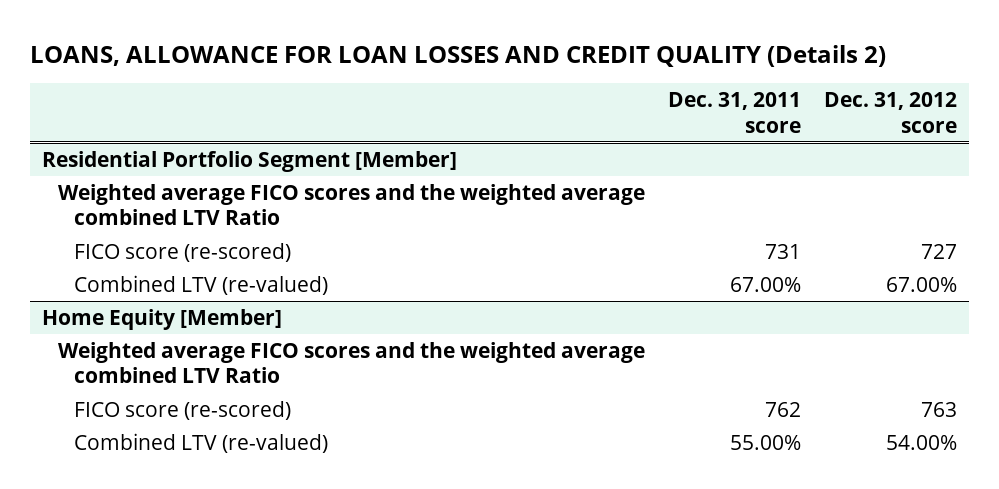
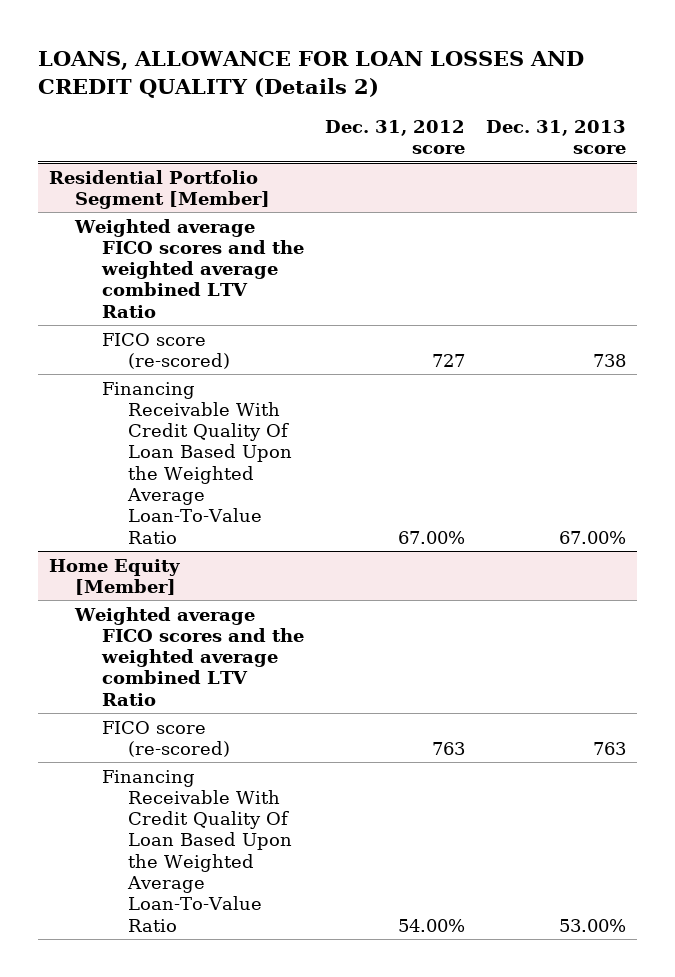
[668,92,802,133] Dec. 31, 2011 score -> none
none -> [486,119,627,155] Dec. 31, 2013 score
[74,274,329,295] Combined LTV (re-valued) -> none
none -> [101,381,293,544] Financing Receivable With Credit Quality Of Loan Based Upon the Weighted Average Loan-To-Value Ratio
[74,432,329,453] Combined LTV (re-valued) -> none
none -> [101,769,293,932] Financing Receivable With Credit Quality Of Loan Based Upon the Weighted Average Loan-To-Value Ratio

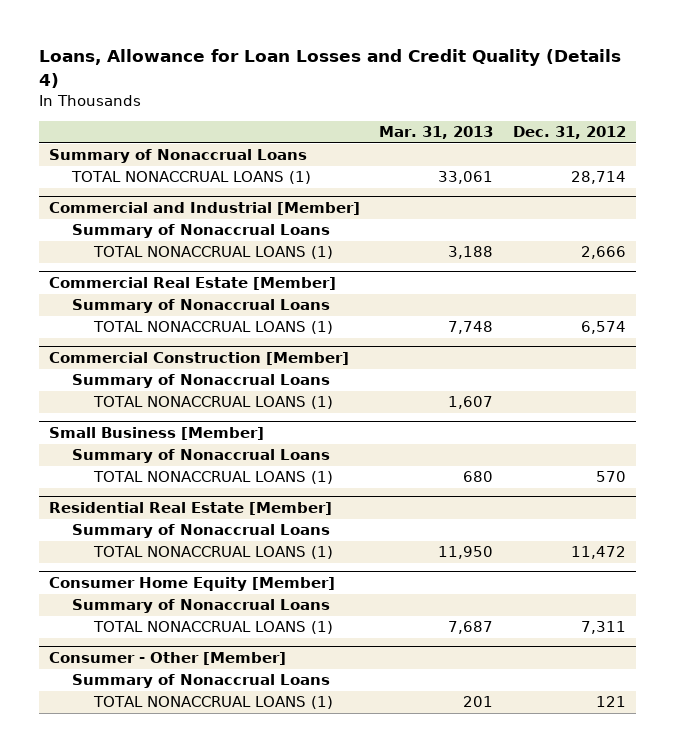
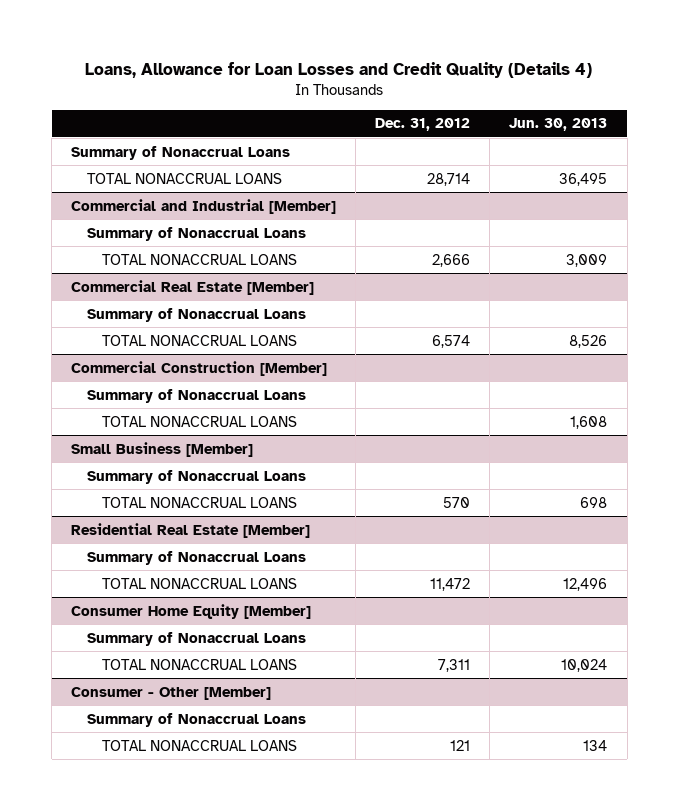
[379,126,494,140] Mar. 31, 2013 -> none
none -> [509,118,608,132] Jun. 30, 2013
[70,171,311,185] TOTAL NONACCRUAL LOANS (1) -> [86,172,282,184] TOTAL NONACCRUAL LOANS
[93,246,334,260] TOTAL NONACCRUAL LOANS (1) -> [102,253,298,265] TOTAL NONACCRUAL LOANS
[93,321,334,335] TOTAL NONACCRUAL LOANS (1) -> [102,334,298,346] TOTAL NONACCRUAL LOANS
[93,396,334,410] TOTAL NONACCRUAL LOANS (1) -> [102,415,298,427] TOTAL NONACCRUAL LOANS
[93,471,334,485] TOTAL NONACCRUAL LOANS (1) -> [102,496,298,508] TOTAL NONACCRUAL LOANS
[93,546,334,560] TOTAL NONACCRUAL LOANS (1) -> [102,577,298,589] TOTAL NONACCRUAL LOANS
[93,621,334,635] TOTAL NONACCRUAL LOANS (1) -> [102,658,298,670] TOTAL NONACCRUAL LOANS
[93,696,334,710] TOTAL NONACCRUAL LOANS (1) -> [102,739,298,751] TOTAL NONACCRUAL LOANS

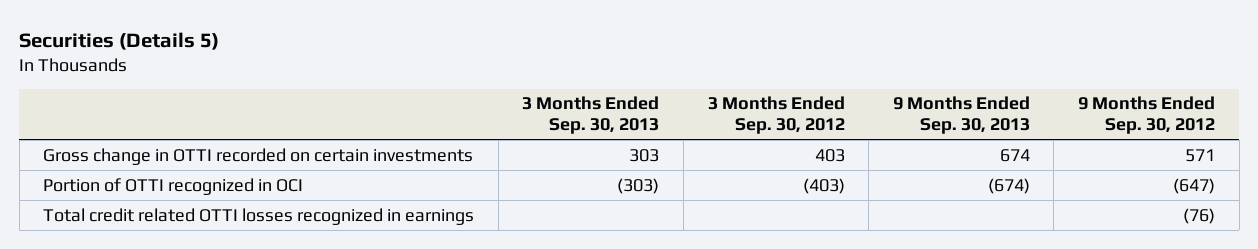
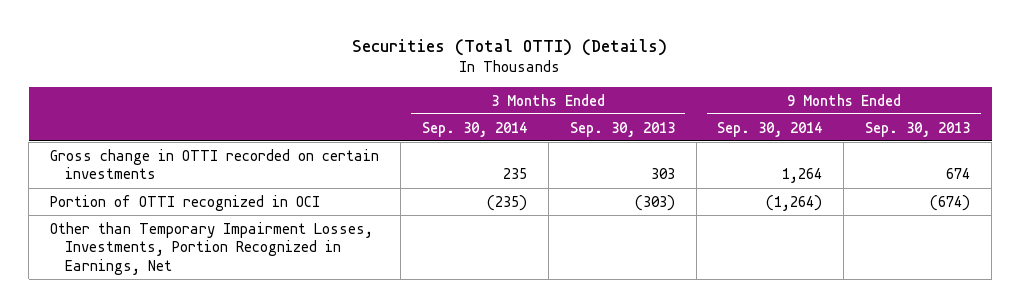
[19,31,220,50] Securities (Details 5) -> [352,38,668,56] Securities (Total OTTI) (Details)
[707,96,845,134] 3 Months Ended Sep. 30, 2012 -> none
[1078,96,1216,134] 9 Months Ended Sep. 30, 2012 -> none
none -> [421,121,527,137] Sep. 30, 2014
none -> [717,121,823,137] Sep. 30, 2014
[43,207,475,225] Total credit related OTTI losses recognized in earnings -> [50,221,374,276] Other than Temporary Impairment Losses, Investments, Portion Recognized in Earnings, Net

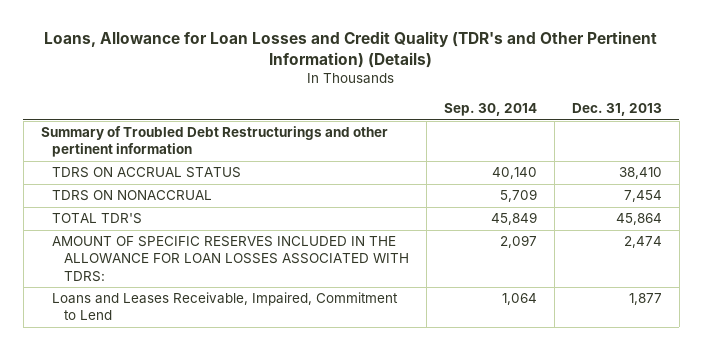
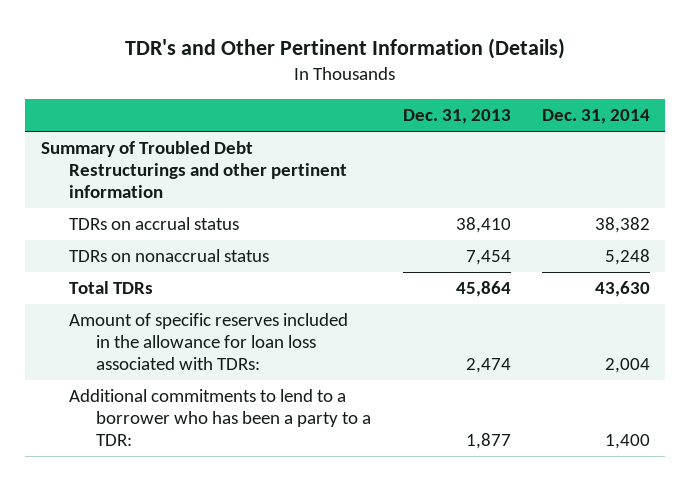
[44,31,658,69] Loans, Allowance for Loan Losses and Credit Quality (TDR's and Other Pertinent Information) (Details) -> [125,37,566,59] TDR's and Other Pertinent Information (Details)
[443,103,537,117] Sep. 30, 2014 -> none
none -> [541,109,650,125] Dec. 31, 2014
[52,167,242,179] TDRS ON ACCRUAL STATUS -> [68,217,239,231] TDRs on accrual status
[52,190,213,202] TDRS ON NONACCRUAL -> [68,249,269,263] TDRs on nonaccrual status
[52,213,143,225] TOTAL TDR'S -> [68,281,153,295] Total TDRs
[52,236,409,282] AMOUNT OF SPECIFIC RESERVES INCLUDED IN THE ALLOWANCE FOR LOAN LOSSES ASSOCIATED WITH TDRS: -> [68,313,348,371] Amount of specific reserves included in the allowance for loan loss associated with TDRs:
[52,292,399,321] Loans and Leases Receivable, Impaired, Commitment to Lend -> [68,389,372,447] Additional commitments to lend to a borrower who has been a party to a TDR:

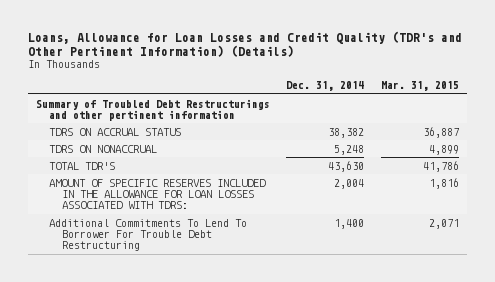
[125,37,566,59] TDR's and Other Pertinent Information (Details) -> [28,31,463,57] Loans, Allowance for Loan Losses and Credit Quality (TDR's and Other Pertinent Information) (Details)
[402,109,511,125] Dec. 31, 2013 -> none
none -> [380,81,459,92] Mar. 31, 2015
[68,217,239,231] TDRs on accrual status -> [49,127,182,136] TDRS ON ACCRUAL STATUS
[68,249,269,263] TDRs on nonaccrual status -> [49,144,158,153] TDRS ON NONACCRUAL
[68,281,153,295] Total TDRs -> [49,161,116,170] TOTAL TDR'S
[68,313,348,371] Amount of specific reserves included in the allowance for loan loss associated with TDRs: -> [49,178,267,210] AMOUNT OF SPECIFIC RESERVES INCLUDED IN THE ALLOWANCE FOR LOAN LOSSES ASSOCIATED WITH TDRS:
[68,389,372,447] Additional commitments to lend to a borrower who has been a party to a TDR: -> [49,218,248,252] Additional Commitments To Lend To Borrower For Trouble Debt Restructuring

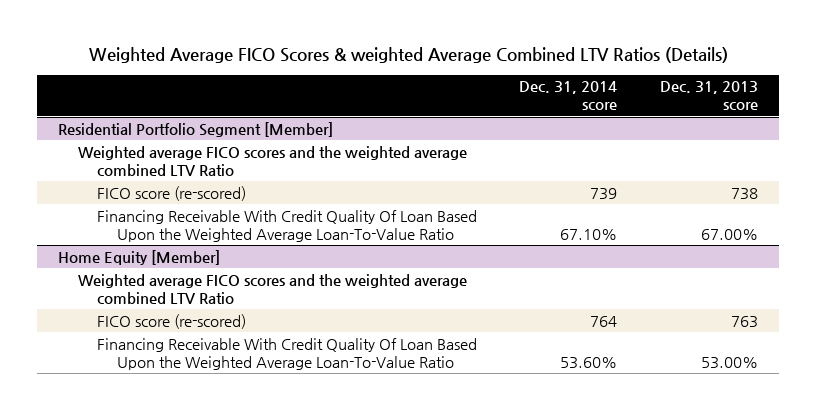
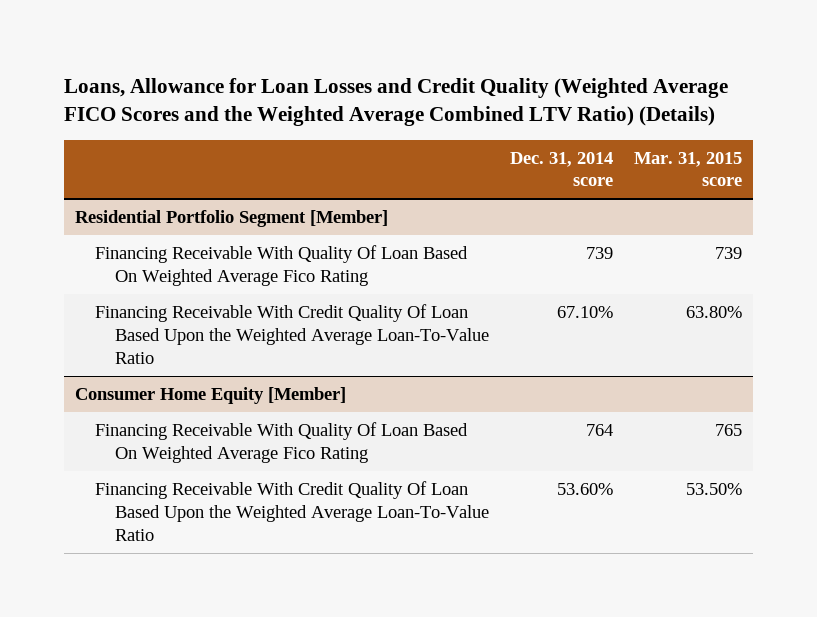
[88,46,728,63] Weighted Average FICO Scores & weighted Average Combined LTV Ratios (Details) -> [64,77,729,127] Loans, Allowance for Loan Losses and Credit Quality (Weighted Average FICO Scores and the Weighted Average Combined LTV Ratio) (Details)
[659,81,758,111] Dec. 31, 2013 score -> none
none -> [634,151,743,187] Mar. 31, 2015 score
[77,145,467,176] Weighted average FICO scores and the weighted average combined LTV Ratio -> none
[97,185,247,201] FICO score (re-scored) -> [94,244,468,286] Financing Receivable With Quality Of Loan Based On Weighted Average Fico Rating
[77,273,467,304] Weighted average FICO scores and the weighted average combined LTV Ratio -> none
[58,249,221,265] Home Equity [Member] -> [74,386,346,404] Consumer Home Equity [Member]
[97,313,247,329] FICO score (re-scored) -> [94,421,468,463] Financing Receivable With Quality Of Loan Based On Weighted Average Fico Rating

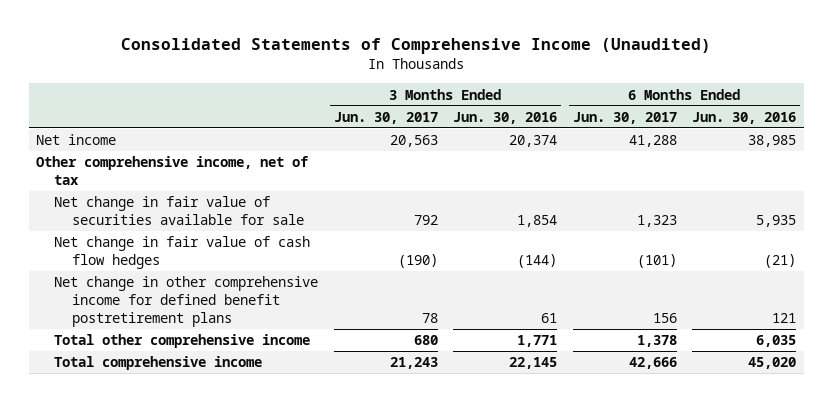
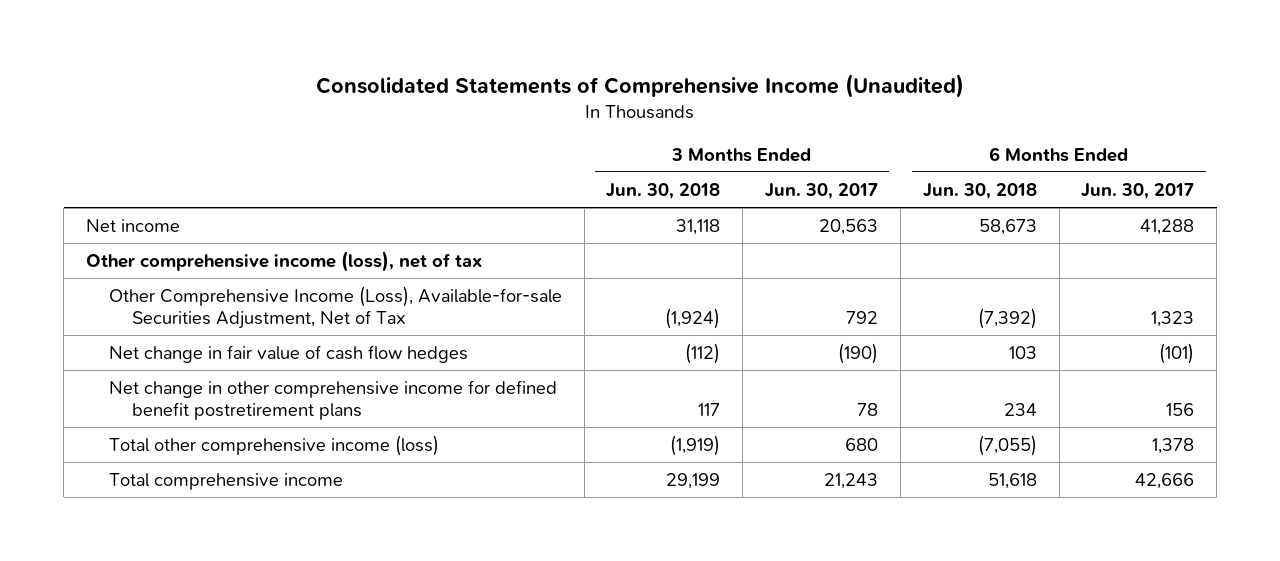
[453,111,558,124] Jun. 30, 2016 -> none
[692,111,797,124] Jun. 30, 2016 -> none
none -> [606,182,721,199] Jun. 30, 2018
none -> [922,182,1037,199] Jun. 30, 2018
[36,156,310,186] Other comprehensive income, net of tax -> [85,251,482,273] Other comprehensive income (loss), net of tax
[54,196,304,226] Net change in fair value of securities available for sale -> [108,286,562,329] Other Comprehensive Income (Loss), Available-for-sale Securities Adjustment, Net of Tax
[54,334,311,349] Total other comprehensive income -> [108,435,439,457] Total other comprehensive income (loss)

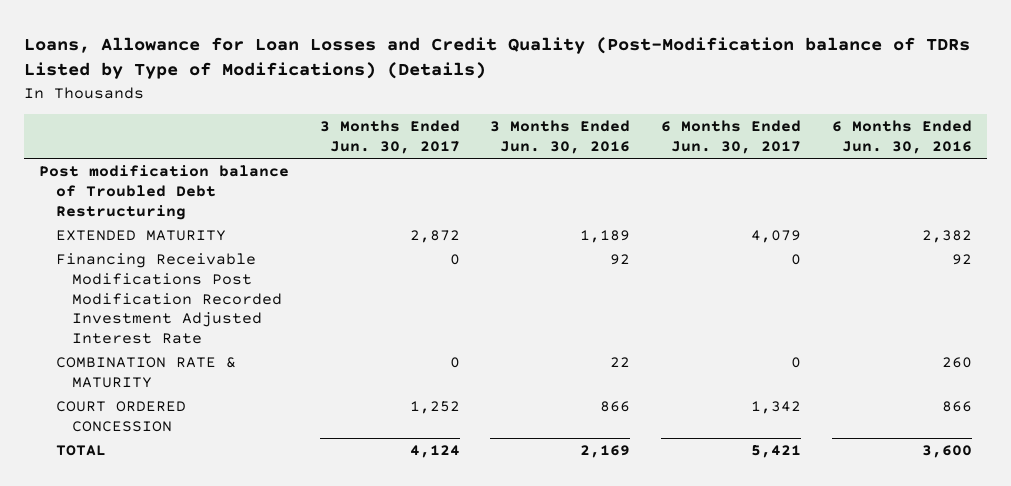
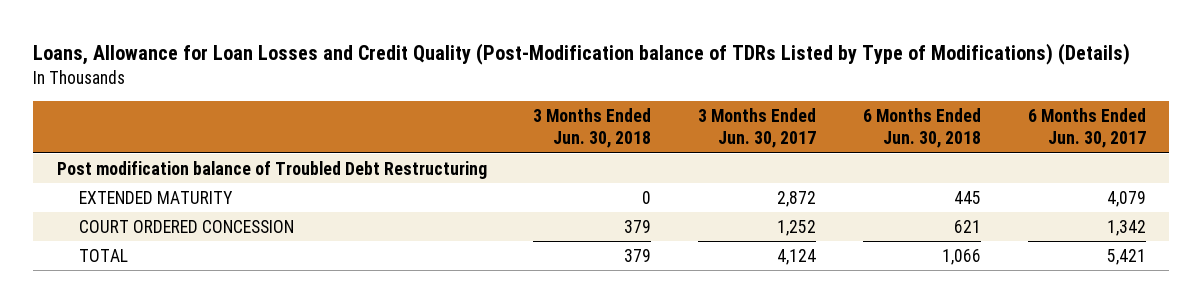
[490,120,631,155] 3 Months Ended Jun. 30, 2016 -> none
[831,120,972,155] 6 Months Ended Jun. 30, 2016 -> none
none -> [533,108,652,149] 3 Months Ended Jun. 30, 2018
none -> [863,108,982,149] 6 Months Ended Jun. 30, 2018
[55,252,282,345] Financing Receivable Modifications Post Modification Recorded Investment Adjusted Interest Rate -> none
[55,356,236,388] COMBINATION RATE & MATURITY -> none

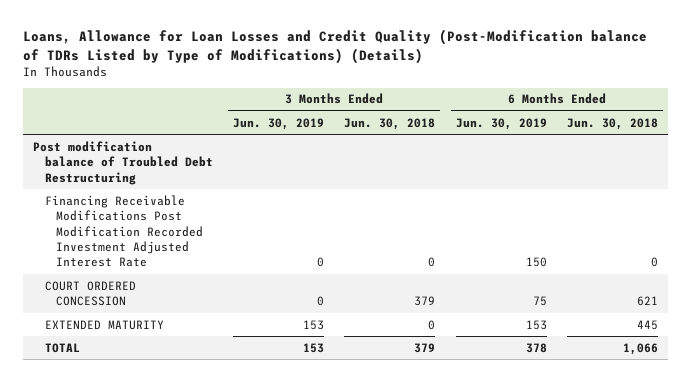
[698,108,817,149] 3 Months Ended Jun. 30, 2017 -> none
[1027,108,1146,149] 6 Months Ended Jun. 30, 2017 -> none
none -> [232,117,324,130] Jun. 30, 2019
none -> [455,117,547,130] Jun. 30, 2019
none -> [44,194,204,268] Financing Receivable Modifications Post Modification Recorded Investment Adjusted Interest Rate
[79,190,234,204] EXTENDED MATURITY -> [44,319,164,330] EXTENDED MATURITY

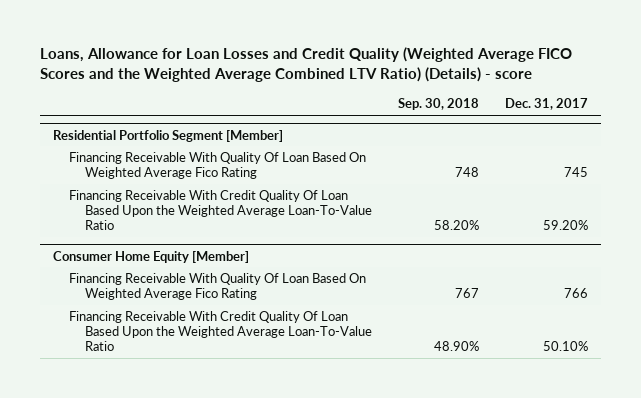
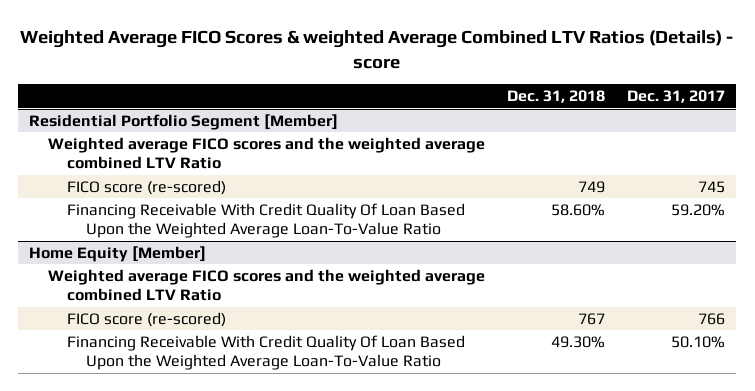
[39,47,572,83] Loans, Allowance for Loan Losses and Credit Quality (Weighted Average FICO Scores and the Weighted Average Combined LTV Ratio) (Details) - score -> [20,30,734,70] Weighted Average FICO Scores & weighted Average Combined LTV Ratios (Details) - score
[397,98,479,111] Sep. 30, 2018 -> none
none -> [507,90,606,104] Dec. 31, 2018
none -> [48,136,486,170] Weighted average FICO scores and the weighted average combined LTV Ratio
[68,152,366,180] Financing Receivable With Quality Of Loan Based On Weighted Average Fico Rating -> [67,179,227,195] FICO score (re-scored)
[52,250,249,263] Consumer Home Equity [Member] -> [29,245,207,262] Home Equity [Member]
none -> [48,268,486,302] Weighted average FICO scores and the weighted average combined LTV Ratio
[68,273,366,301] Financing Receivable With Quality Of Loan Based On Weighted Average Fico Rating -> [67,311,227,327] FICO score (re-scored)

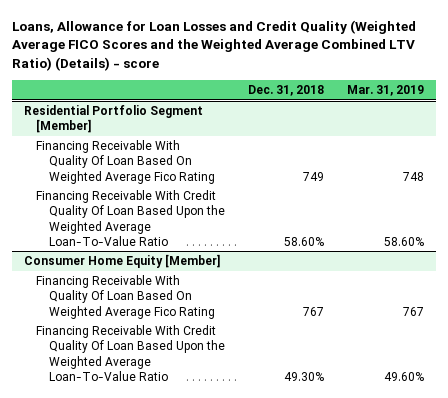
[20,30,734,70] Weighted Average FICO Scores & weighted Average Combined LTV Ratios (Details) - score -> [12,19,417,71] Loans, Allowance for Loan Losses and Credit Quality (Weighted Average FICO Scores and the Weighted Average Combined LTV Ratio) (Details) - score
[627,90,726,104] Dec. 31, 2017 -> none
none -> [347,84,425,96] Mar. 31, 2019
[48,136,486,170] Weighted average FICO scores and the weighted average combined LTV Ratio -> none
[67,179,227,195] FICO score (re-scored) -> [36,140,216,184] Financing Receivable With Quality Of Loan Based On Weighted Average Fico Rating
[48,268,486,302] Weighted average FICO scores and the weighted average combined LTV Ratio -> none
[29,245,207,262] Home Equity [Member] -> [23,254,221,269] Consumer Home Equity [Member]
[67,311,227,327] FICO score (re-scored) -> [36,275,216,319] Financing Receivable With Quality Of Loan Based On Weighted Average Fico Rating

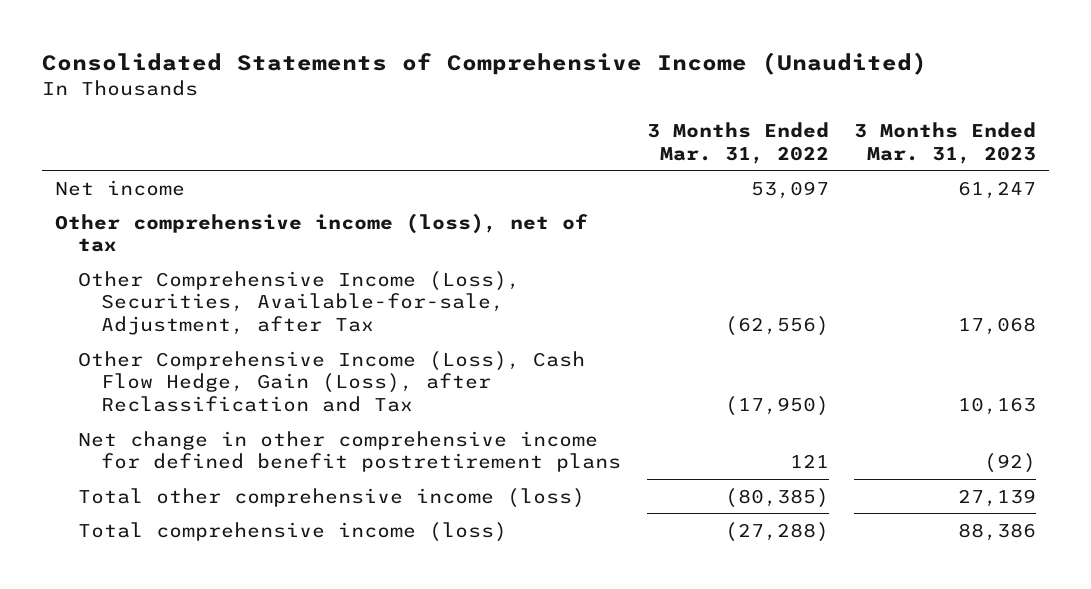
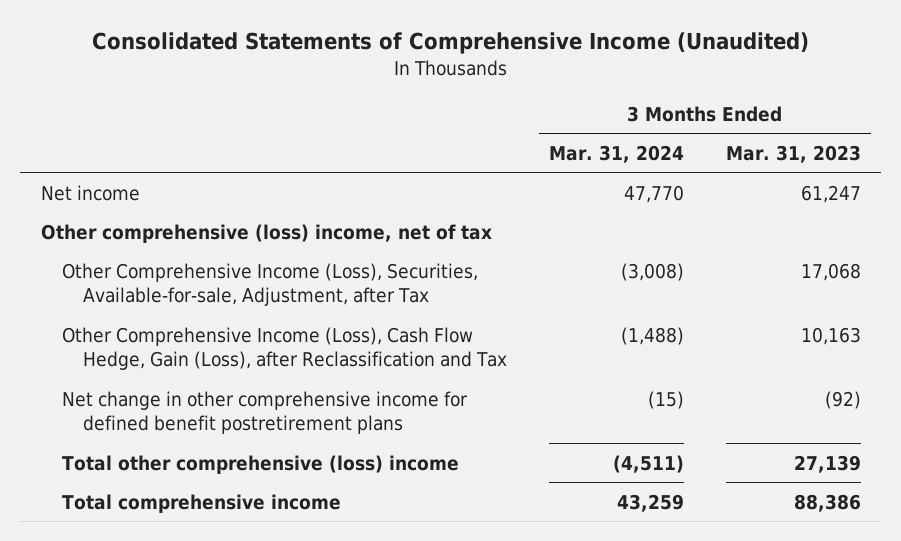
[646,121,829,164] 3 Months Ended Mar. 31, 2022 -> none
none -> [548,144,684,163] Mar. 31, 2024
[54,212,588,253] Other comprehensive income (loss), net of tax -> [40,223,492,243] Other comprehensive (loss) income, net of tax
[78,487,586,508] Total other comprehensive income (loss) -> [61,454,459,474] Total other comprehensive (loss) income
[78,521,508,542] Total comprehensive income (loss) -> [61,493,341,513] Total comprehensive income

